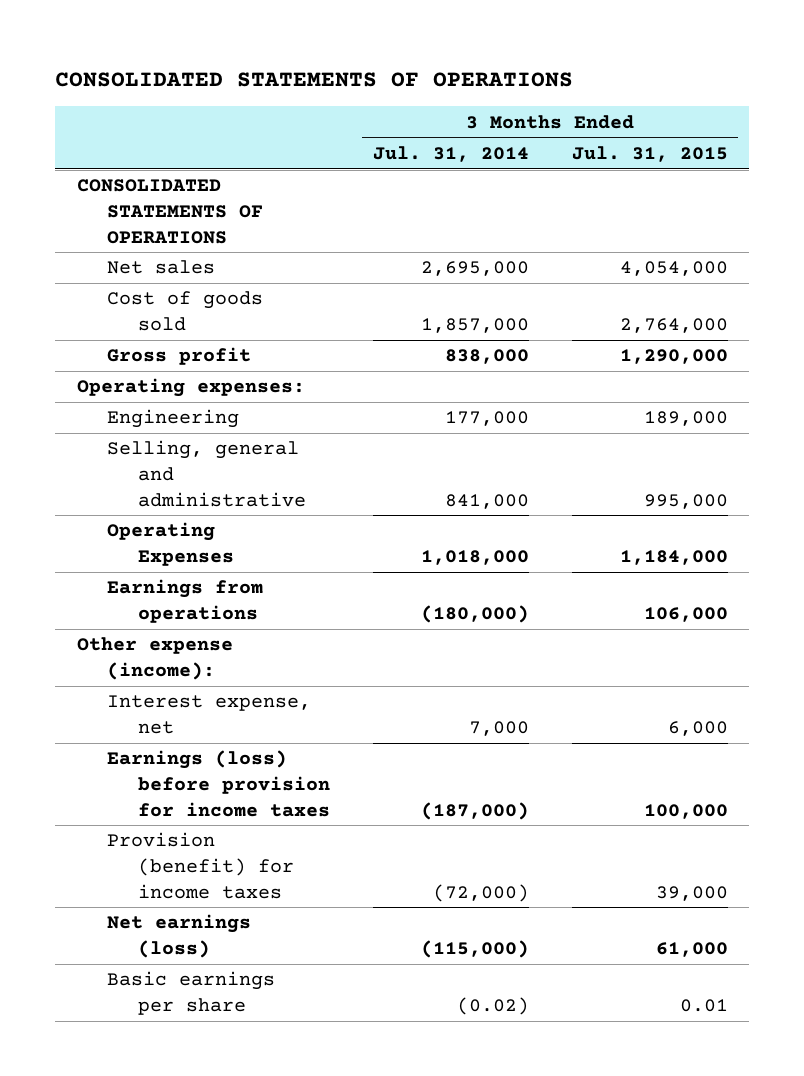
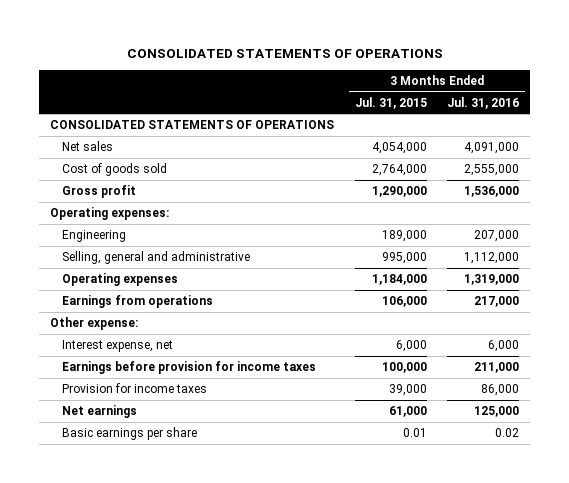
[372,146,529,163] Jul. 31, 2014 -> none
none -> [447,96,520,109] Jul. 31, 2016
[107,522,235,566] Operating Expenses -> [61,273,178,287] Operating expenses
[76,637,233,680] Other expense (income): -> [49,317,138,331] Other expense:
[107,750,331,817] Earnings (loss) before provision for income taxes -> [61,361,316,375] Earnings before provision for income taxes
[107,832,295,899] Provision (benefit) for income taxes -> [61,383,207,394] Provision for income taxes
[107,914,252,958] Net earnings (loss) -> [61,405,137,419] Net earnings

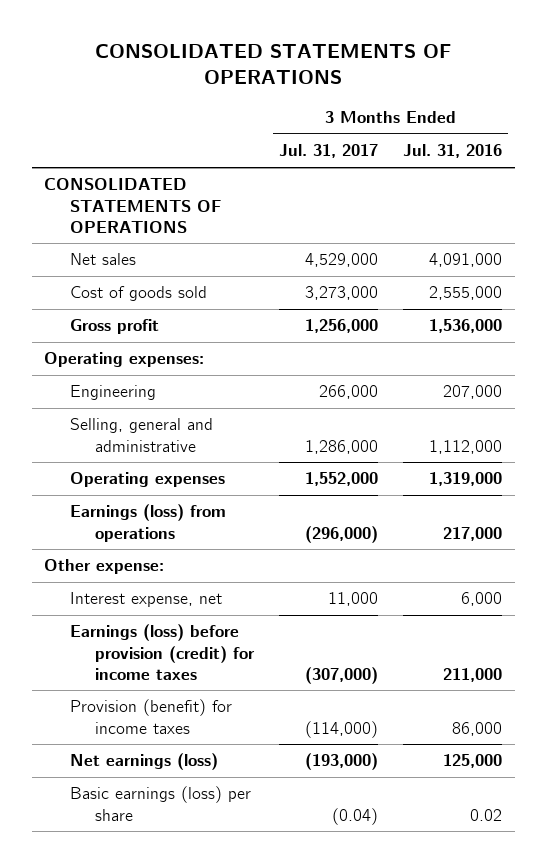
[354,96,427,109] Jul. 31, 2015 -> none
none -> [279,144,379,159] Jul. 31, 2017
[61,295,213,309] Earnings from operations -> [69,504,226,542] Earnings (loss) from operations
[61,361,316,375] Earnings before provision for income taxes -> [69,624,256,680] Earnings (loss) before provision (credit) for income taxes
[61,383,207,394] Provision for income taxes -> [69,699,232,734] Provision (benefit) for income taxes
[61,405,137,419] Net earnings -> [69,753,218,771] Net earnings (loss)
[61,427,197,441] Basic earnings per share -> [69,786,251,821] Basic earnings (loss) per share

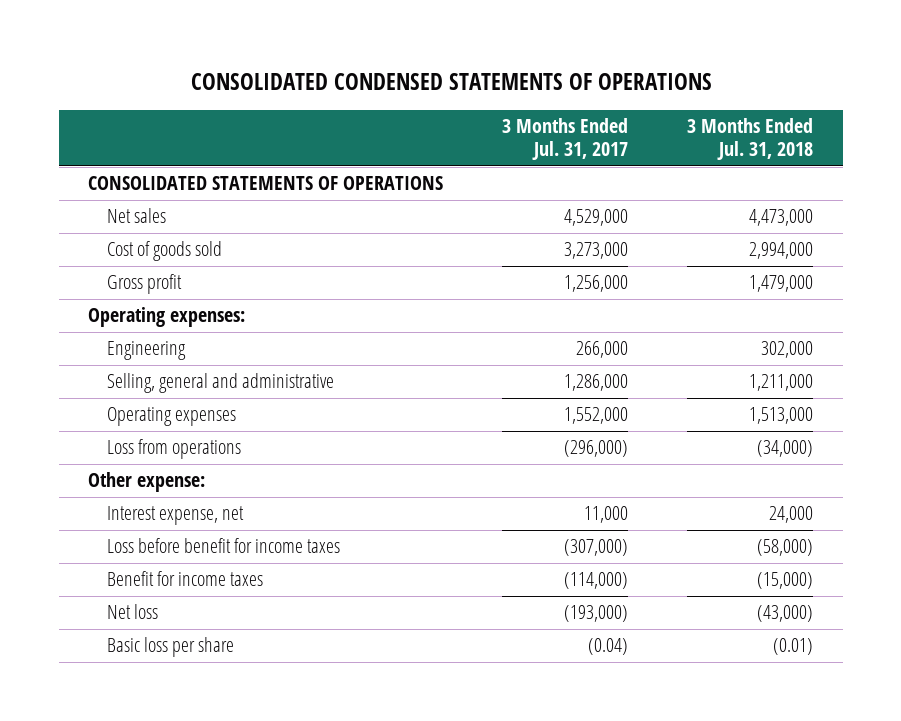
[95,43,452,84] CONSOLIDATED STATEMENTS OF OPERATIONS -> [190,72,712,90] CONSOLIDATED CONDENSED STATEMENTS OF OPERATIONS
[403,144,503,159] Jul. 31, 2016 -> none
none -> [687,118,814,161] 3 Months Ended Jul. 31, 2018
[69,504,226,542] Earnings (loss) from operations -> [107,439,242,460] Loss from operations
[69,624,256,680] Earnings (loss) before provision (credit) for income taxes -> [107,538,341,554] Loss before benefit for income taxes
[69,699,232,734] Provision (benefit) for income taxes -> [107,571,264,587] Benefit for income taxes
[69,753,218,771] Net earnings (loss) -> [107,604,159,620] Net loss
[69,786,251,821] Basic earnings (loss) per share -> [107,637,235,658] Basic loss per share

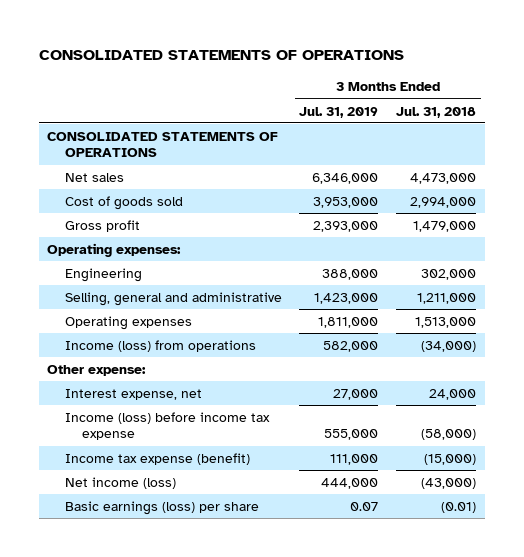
[190,72,712,90] CONSOLIDATED CONDENSED STATEMENTS OF OPERATIONS -> [38,50,404,61] CONSOLIDATED STATEMENTS OF OPERATIONS
[502,118,629,161] 3 Months Ended Jul. 31, 2017 -> none
none -> [299,106,379,118] Jul. 31, 2019
[107,439,242,460] Loss from operations -> [64,339,256,352] Income (loss) from operations
[107,538,341,554] Loss before benefit for income taxes -> [64,411,270,441] Income (loss) before income tax expense
[107,571,264,587] Benefit for income taxes -> [64,452,250,465] Income tax expense (benefit)
[107,604,159,620] Net loss -> [64,476,176,489] Net income (loss)
[107,637,235,658] Basic loss per share -> [64,500,259,515] Basic earnings (loss) per share

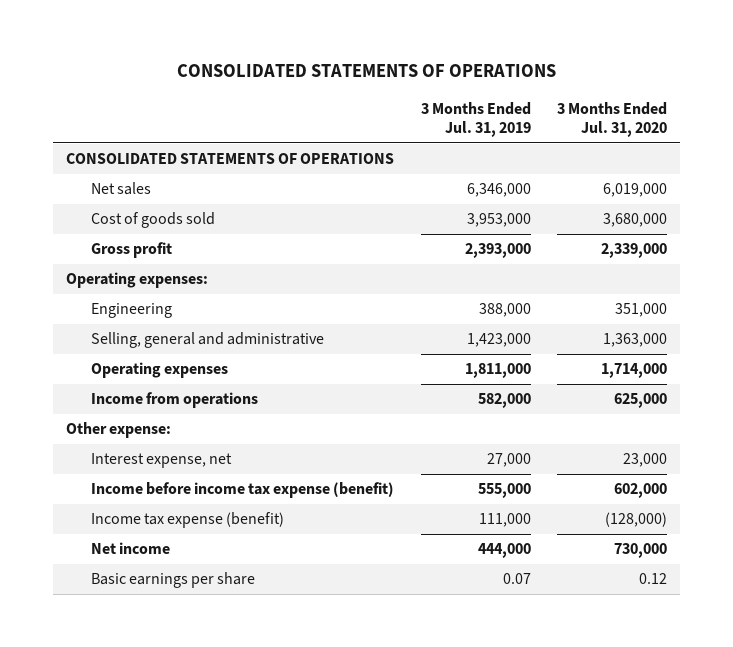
[396,106,477,118] Jul. 31, 2018 -> none
none -> [557,101,668,138] 3 Months Ended Jul. 31, 2020
[64,339,256,352] Income (loss) from operations -> [91,392,259,409] Income from operations
[64,411,270,441] Income (loss) before income tax expense -> [91,482,395,499] Income before income tax expense (benefit)
[64,476,176,489] Net income (loss) -> [91,542,171,555] Net income
[64,500,259,515] Basic earnings (loss) per share -> [91,572,256,589] Basic earnings per share

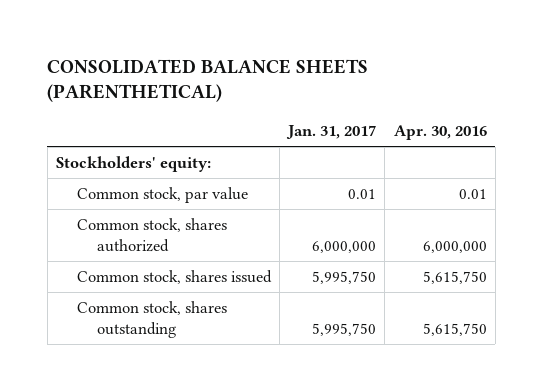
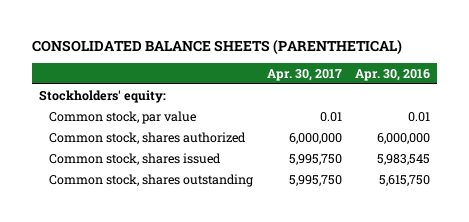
[286,124,377,139] Jan. 31, 2017 -> none
none -> [266,69,342,82] Apr. 30, 2017
[422,271,487,285] 5,615,750 -> [377,153,431,165] 5,983,545

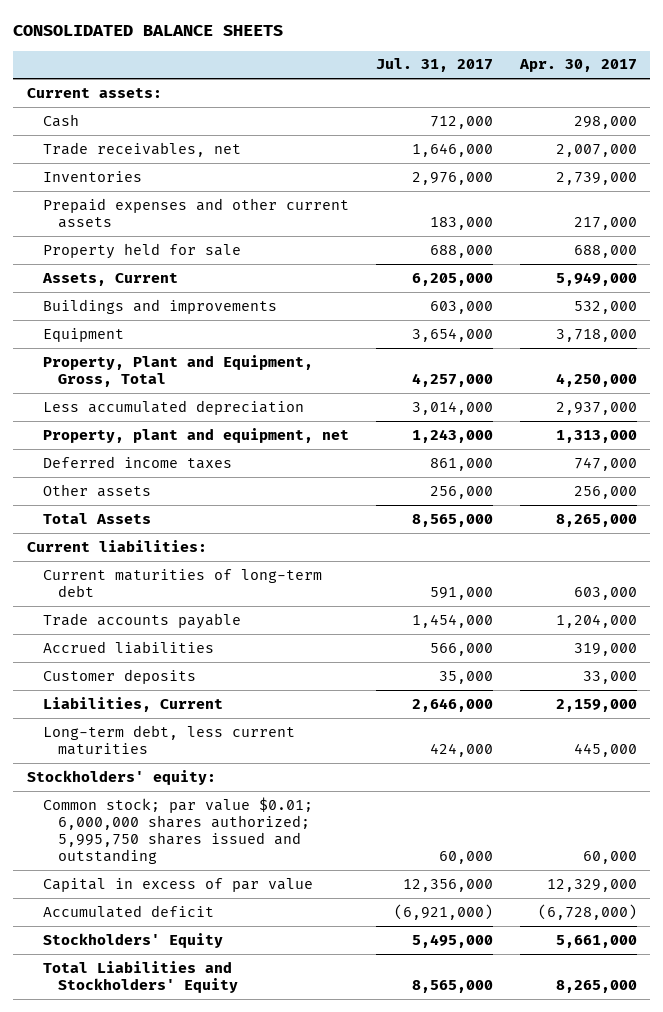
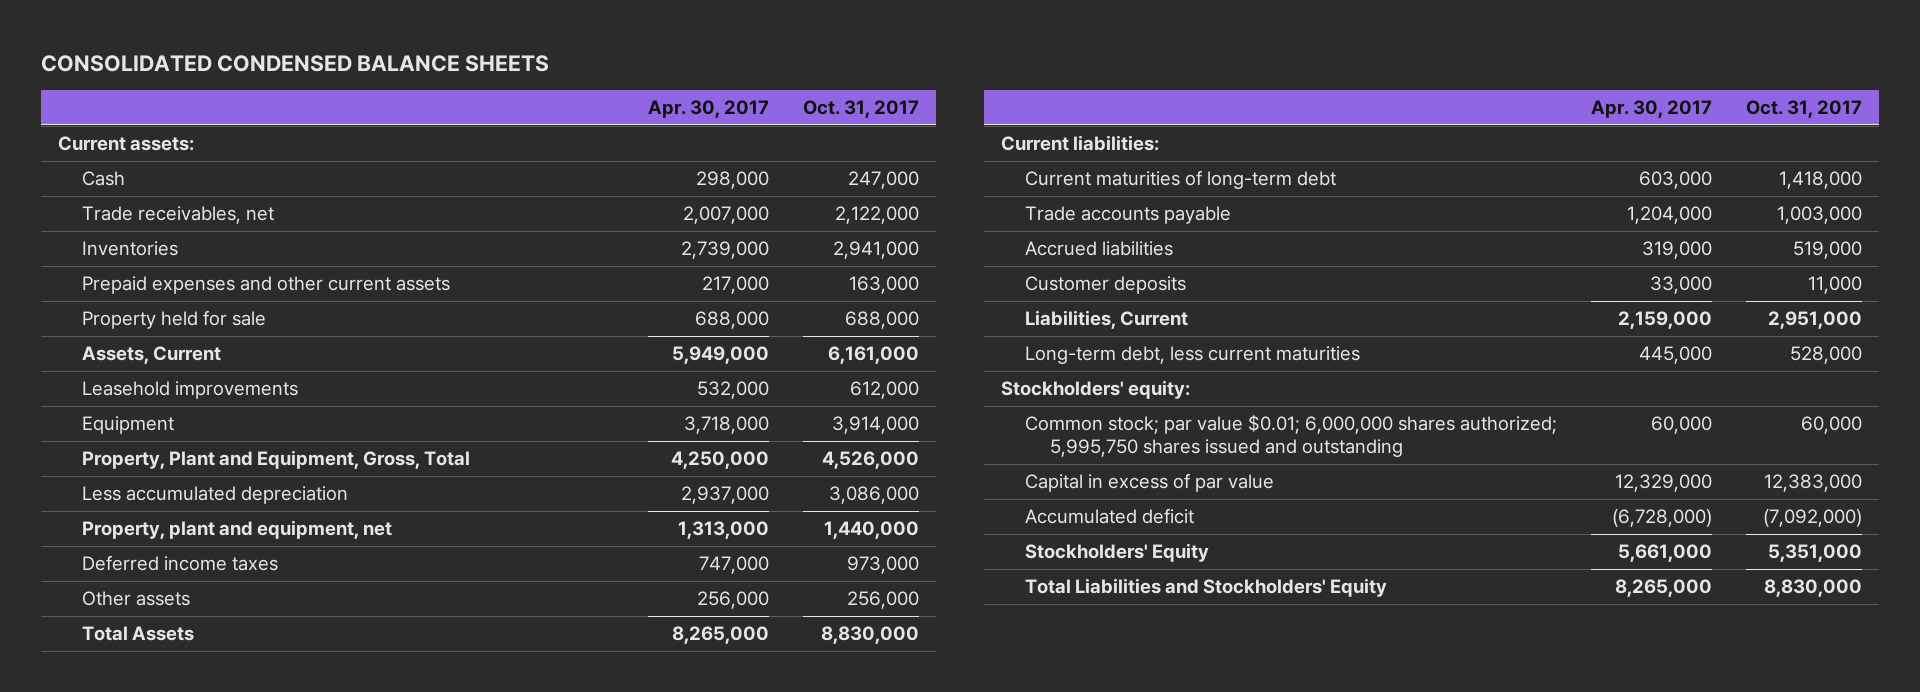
[13,25,284,37] CONSOLIDATED BALANCE SHEETS -> [40,54,549,72] CONSOLIDATED CONDENSED BALANCE SHEETS
[375,58,493,73] Jul. 31, 2017 -> none
none -> [803,100,920,119] Oct. 31, 2017
[42,298,277,314] Buildings and improvements -> [82,381,299,400] Leasehold improvements

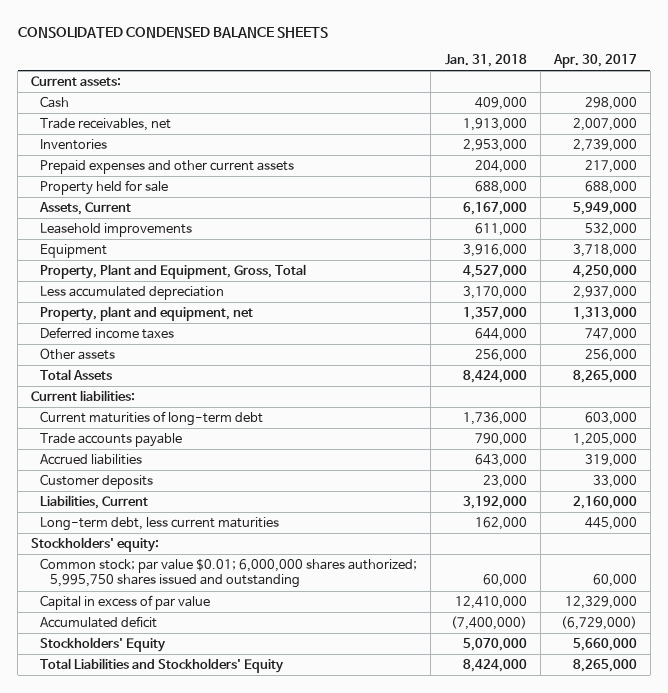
[803,100,920,119] Oct. 31, 2017 -> none
none -> [444,53,527,67] Jan. 31, 2018
[1627,206,1713,225] 1,204,000 -> [572,433,637,447] 1,205,000
[1618,311,1713,330] 2,159,000 -> [572,496,637,510] 2,160,000
[1612,509,1713,528] (6,728,000) -> [560,616,637,631] (6,729,000)
[1618,544,1713,563] 5,661,000 -> [572,638,637,652] 5,660,000

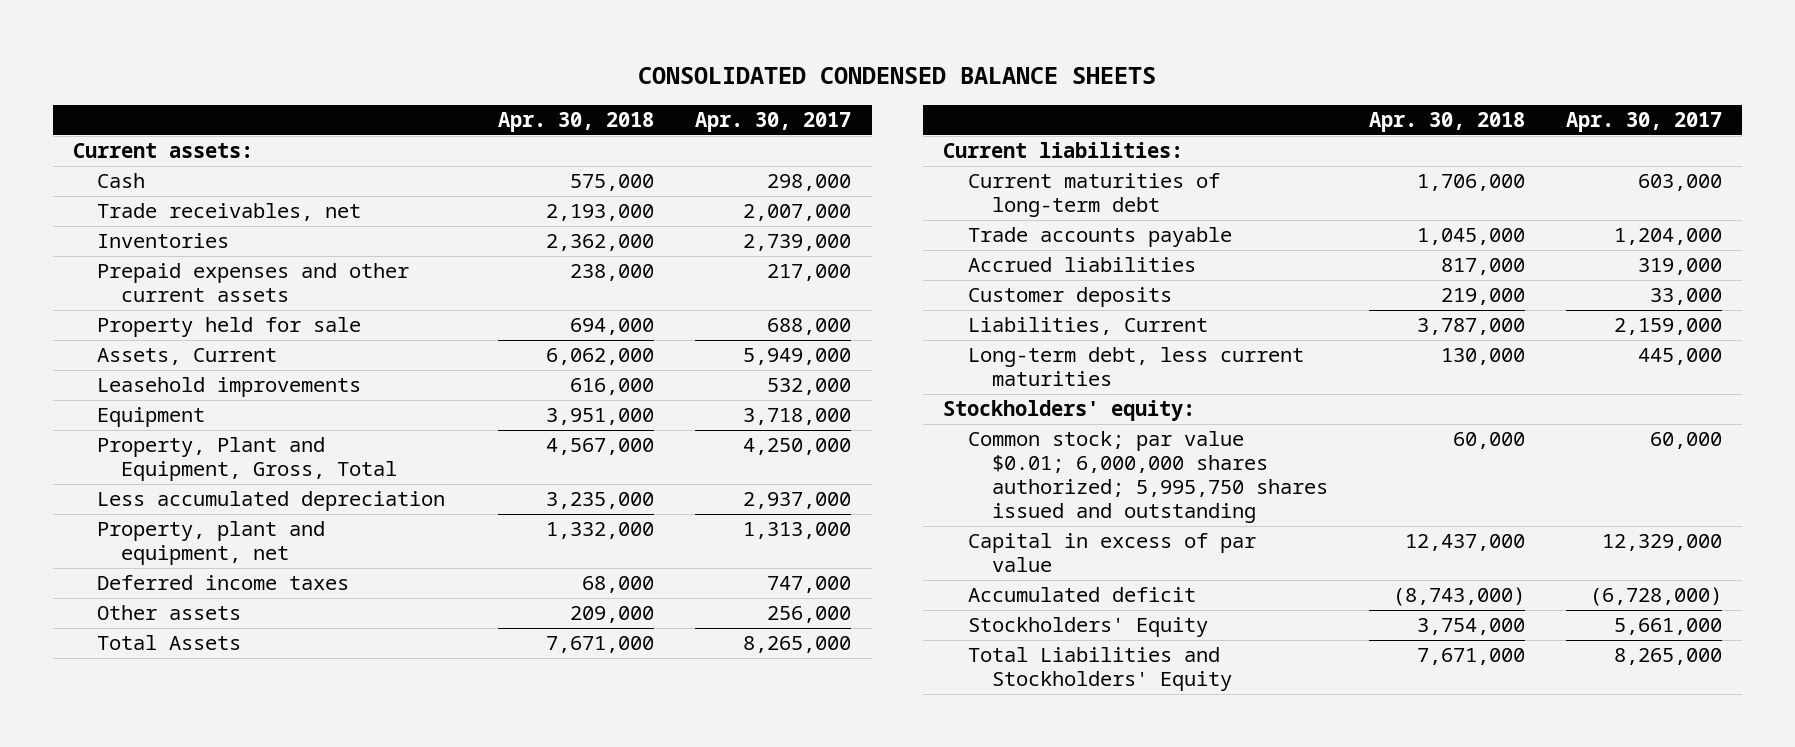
[444,53,527,67] Jan. 31, 2018 -> none
none -> [498,112,655,133] Apr. 30, 2018
[572,433,637,447] 1,205,000 -> [1613,228,1722,246] 1,204,000
[572,496,637,510] 2,160,000 -> [1613,318,1722,336] 2,159,000
[560,616,637,631] (6,729,000) -> [1589,587,1722,607] (6,728,000)
[572,638,637,652] 5,660,000 -> [1613,618,1722,636] 5,661,000

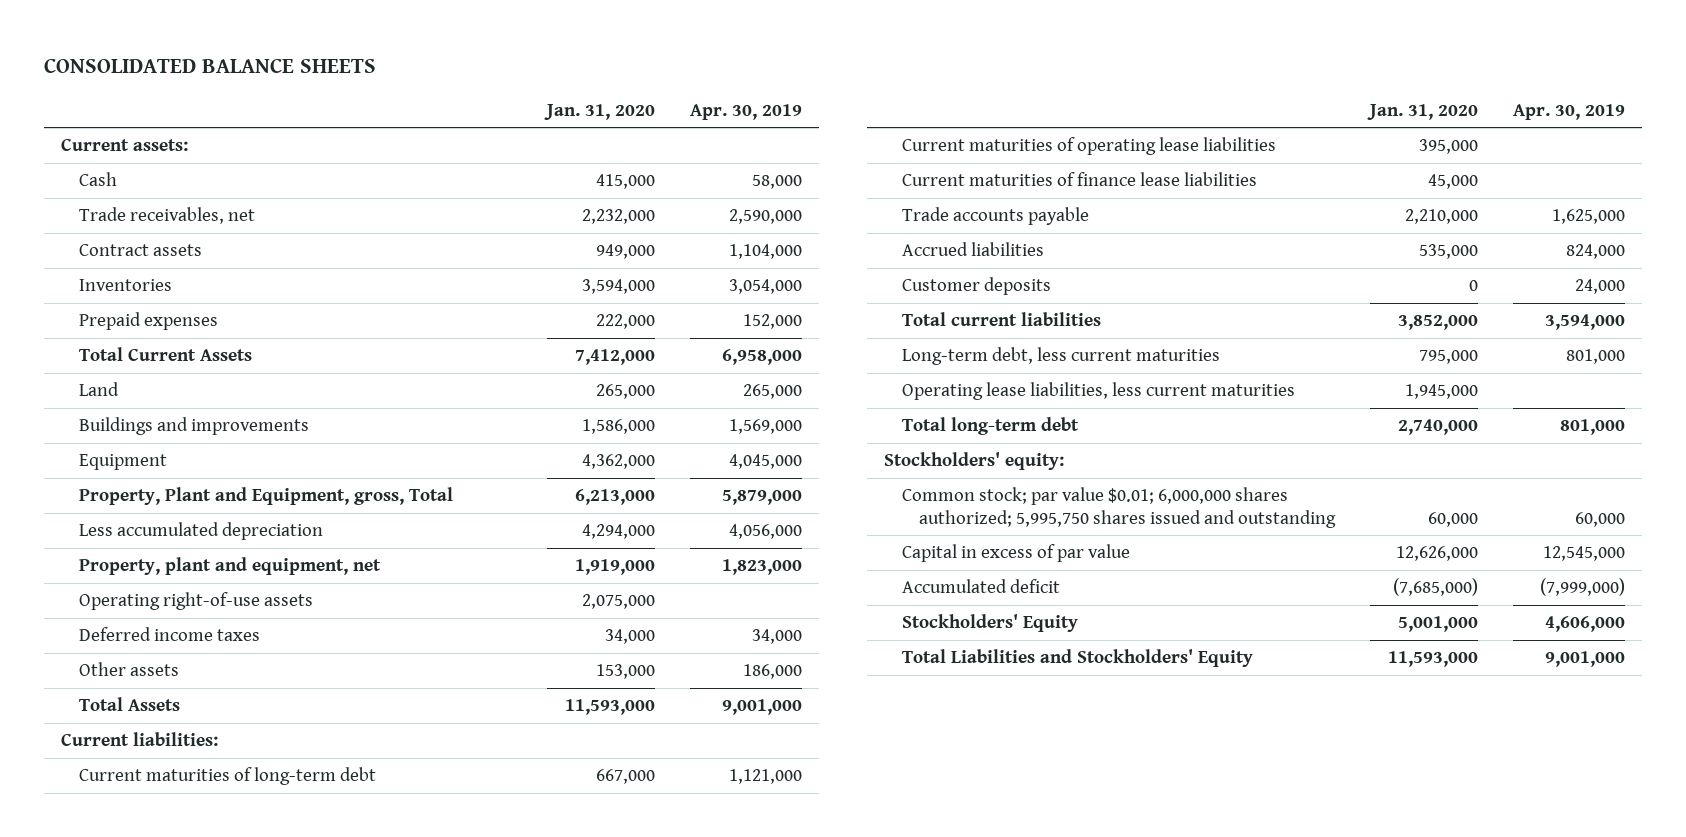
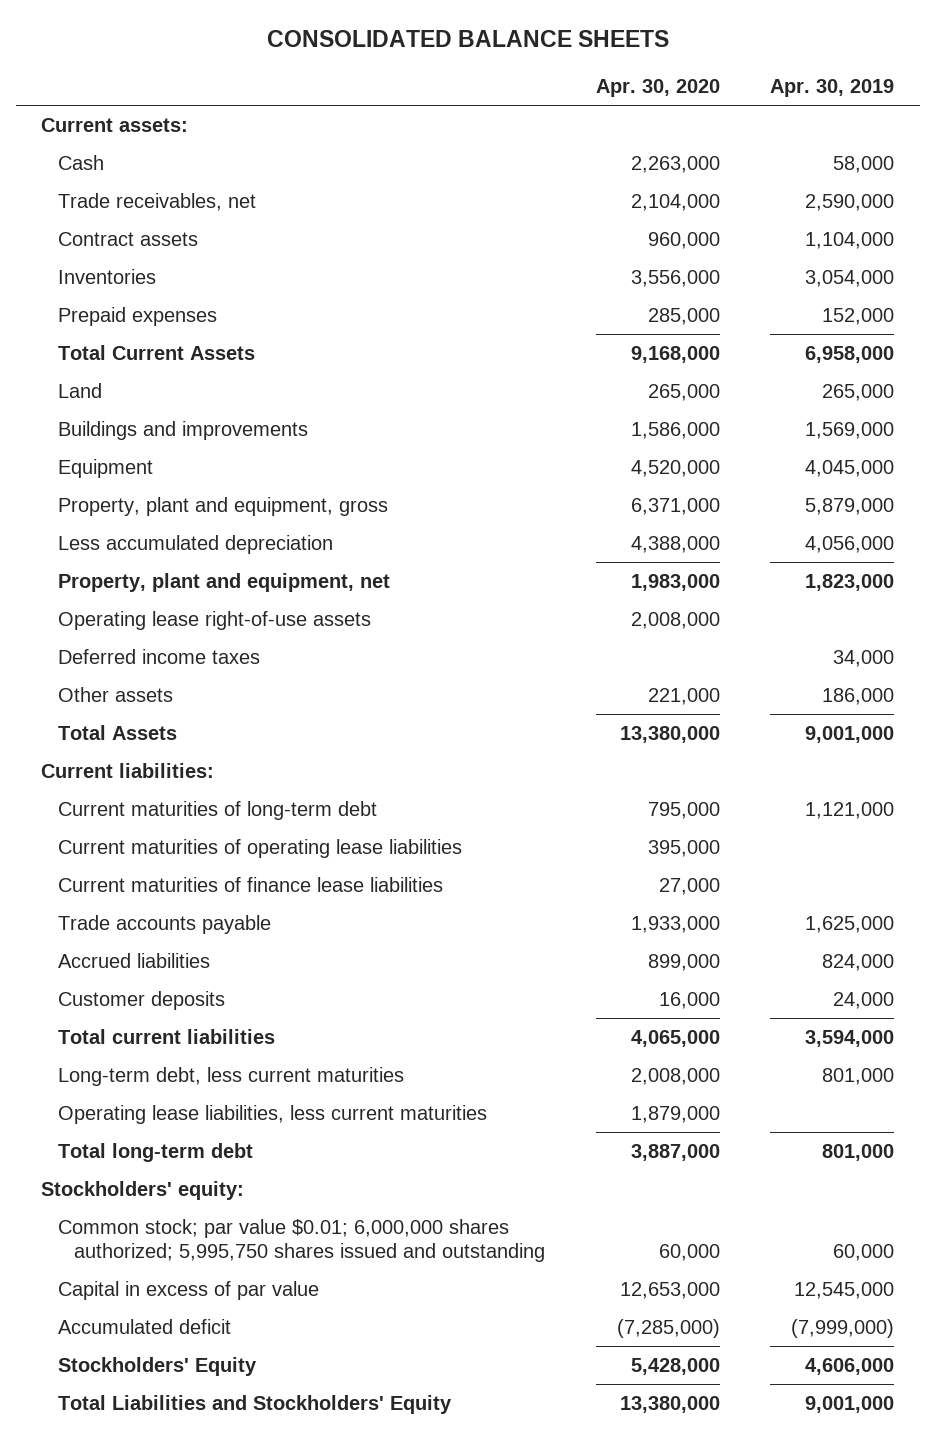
[543,103,655,120] Jan. 31, 2020 -> none
none -> [595,79,720,98] Apr. 30, 2020
[78,487,453,506] Property, Plant and Equipment, gross, Total -> [57,496,388,516] Property, plant and equipment, gross
[78,592,313,611] Operating right-of-use assets -> [57,610,371,630] Operating lease right-of-use assets

